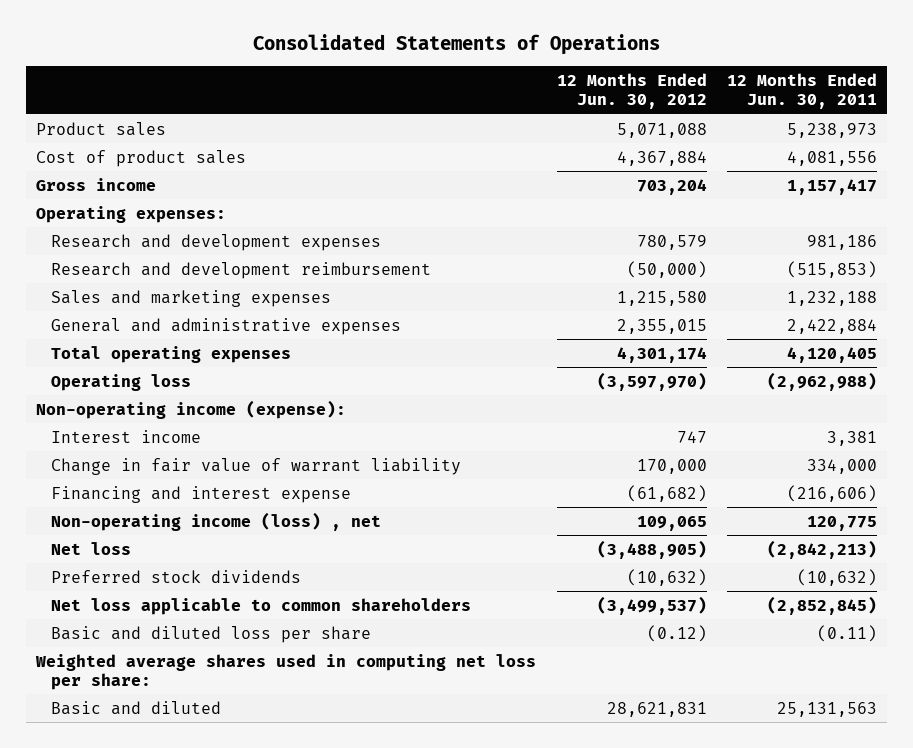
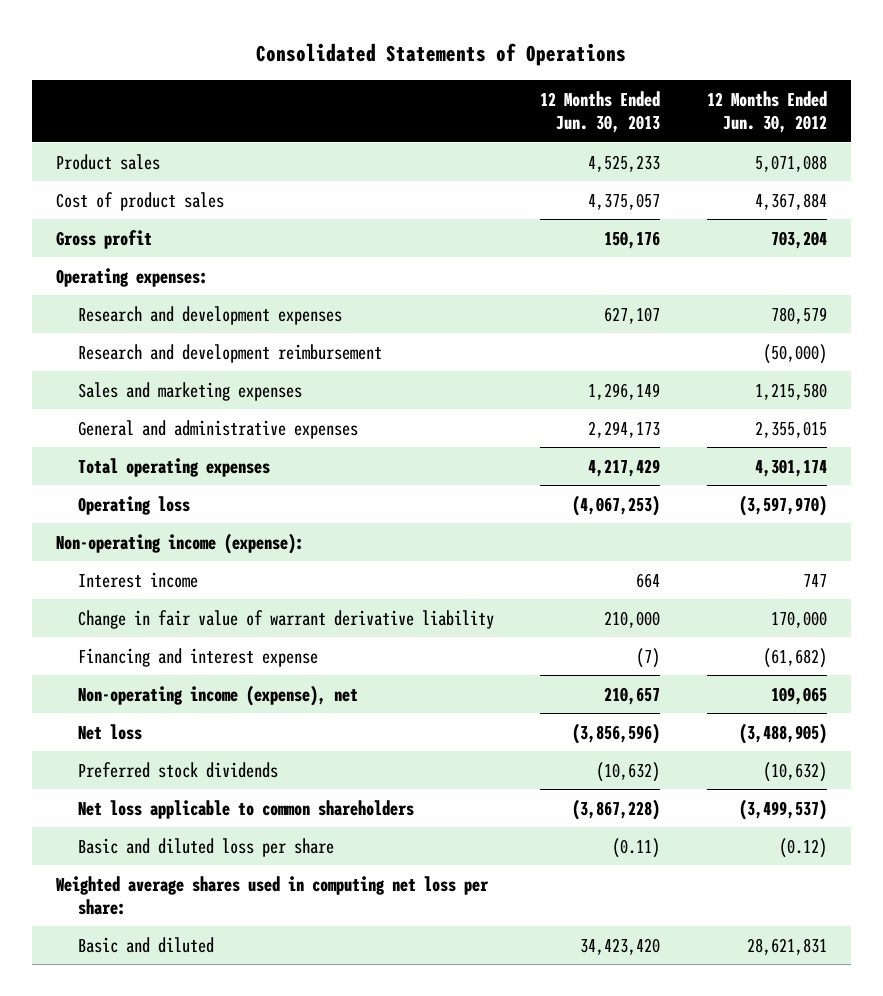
[727,72,878,110] 12 Months Ended Jun. 30, 2011 -> none
none -> [540,90,661,134] 12 Months Ended Jun. 30, 2013
[36,177,157,191] Gross income -> [55,229,152,249] Gross profit
[50,457,461,475] Change in fair value of warrant liability -> [77,609,494,629] Change in fair value of warrant derivative liability
[50,511,381,531] Non-operating income (loss) , net -> [77,684,358,706] Non-operating income (expense), net

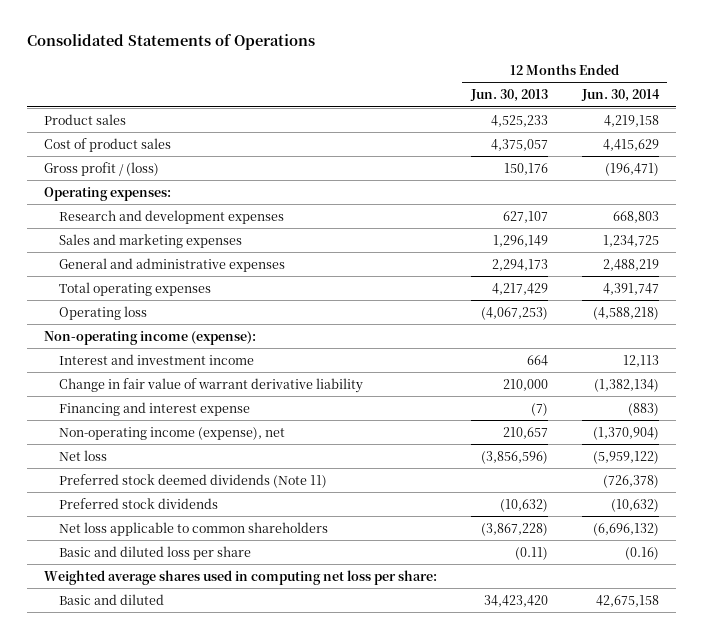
[707,90,828,134] 12 Months Ended Jun. 30, 2012 -> none
none -> [580,89,660,103] Jun. 30, 2014
[55,229,152,249] Gross profit -> [43,161,159,176] Gross profit / (loss)
[77,343,382,363] Research and development reimbursement -> none
[77,571,198,588] Interest income -> [58,353,254,365] Interest and investment income
none -> [58,473,327,488] Preferred stock deemed dividends (Note 11)

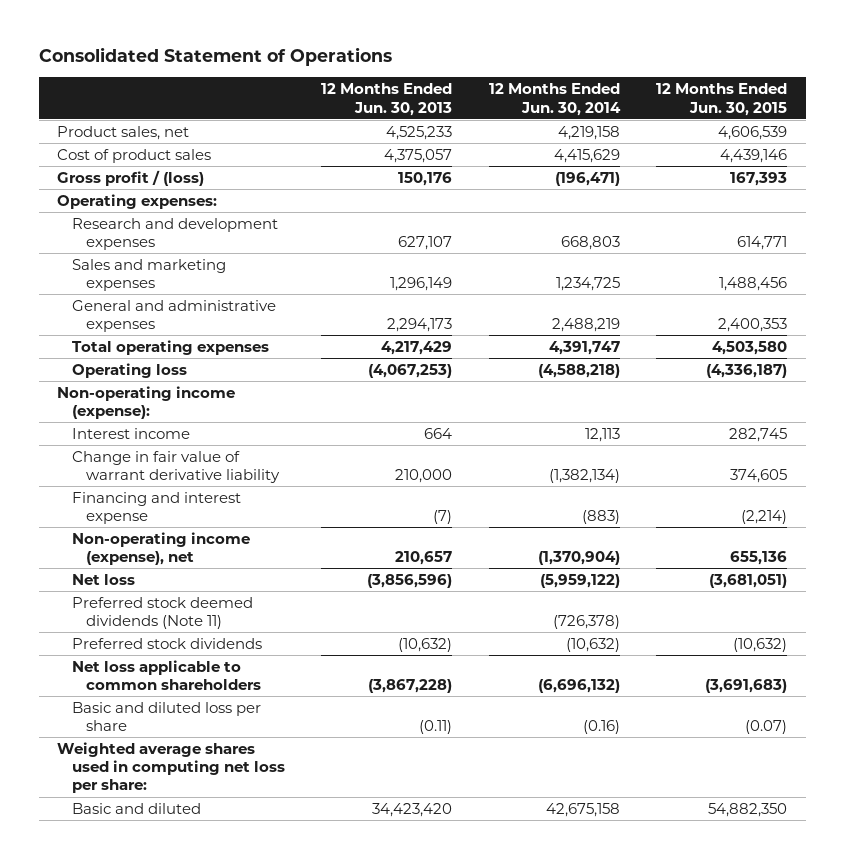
[26,34,315,51] Consolidated Statements of Operations -> [38,47,392,67] Consolidated Statement of Operations
none -> [656,83,788,116] 12 Months Ended Jun. 30, 2015
[43,113,126,125] Product sales -> [57,125,190,140] Product sales, net
[58,353,254,365] Interest and investment income -> [71,427,190,439] Interest income

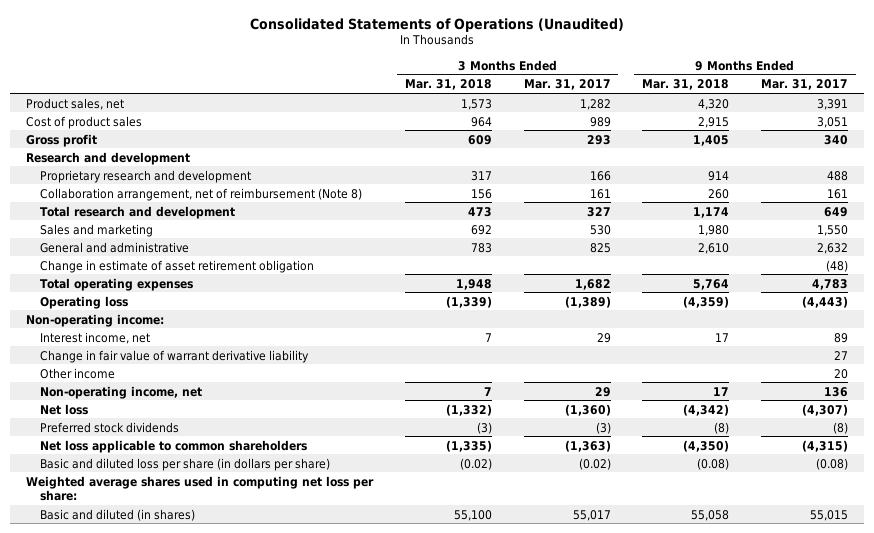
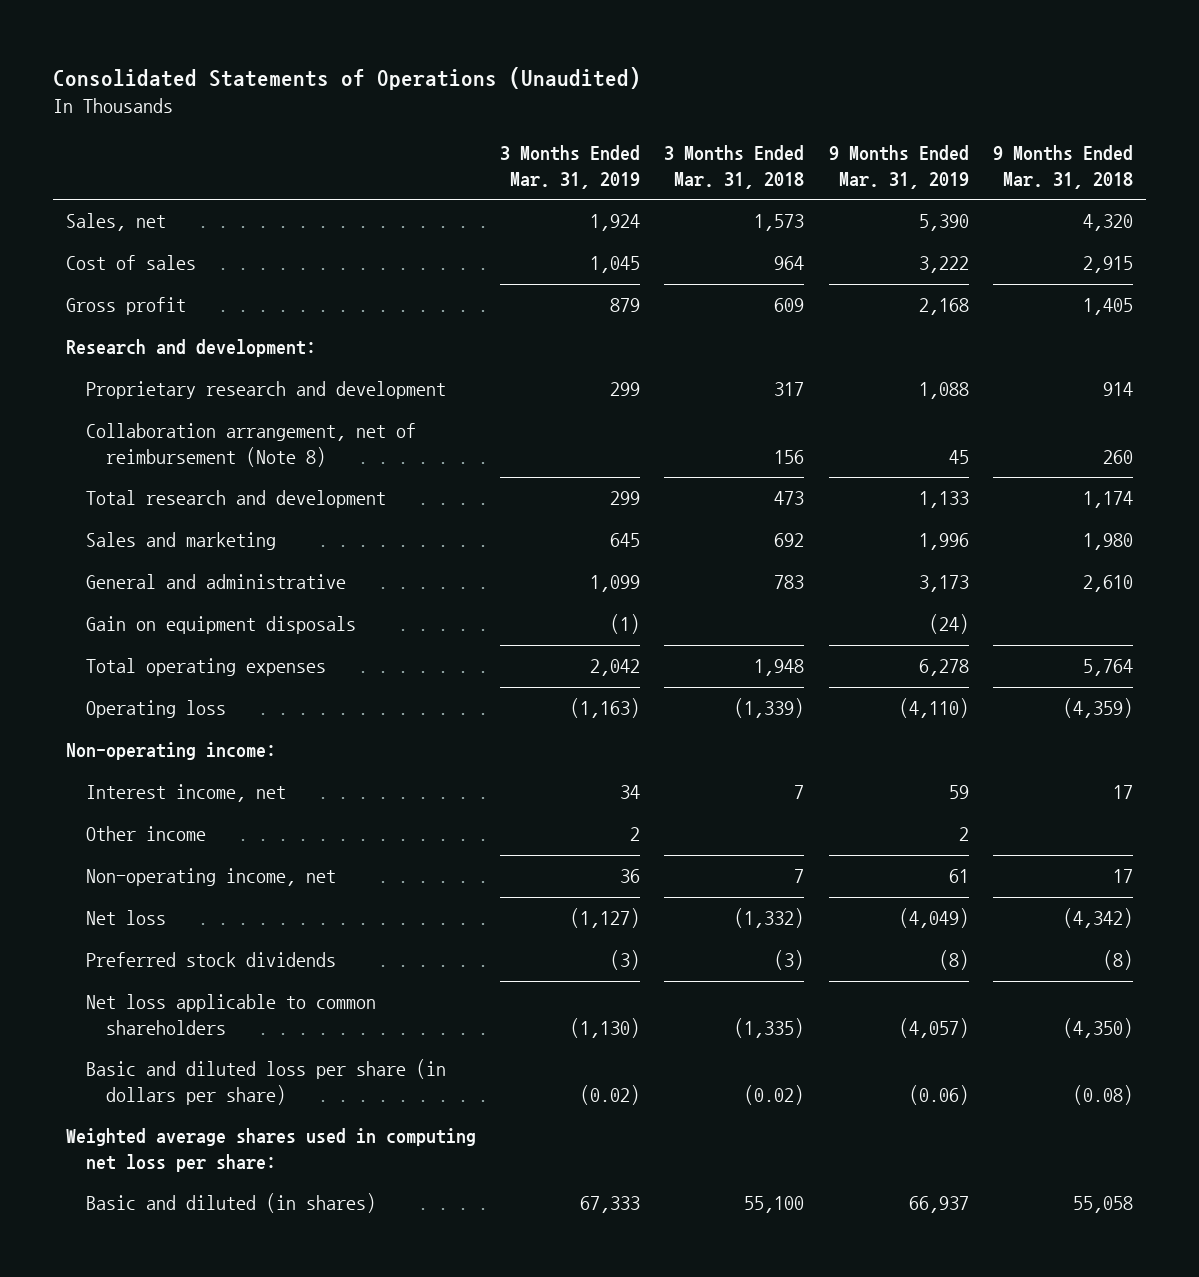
[523,79,611,91] Mar. 31, 2017 -> none
[760,79,848,91] Mar. 31, 2017 -> none
none -> [500,145,641,189] 3 Months Ended Mar. 31, 2019
none -> [828,145,969,189] 9 Months Ended Mar. 31, 2019
[26,97,125,110] Product sales, net -> [65,213,166,232] Sales, net
[26,115,143,129] Cost of product sales -> [65,255,196,271] Cost of sales
[26,151,191,165] Research and development -> [65,339,316,358] Research and development:
[40,259,315,273] Change in estimate of asset retirement obligation -> none
none -> [85,616,356,635] Gain on equipment disposals
[40,349,310,363] Change in fair value of warrant derivative liability -> none

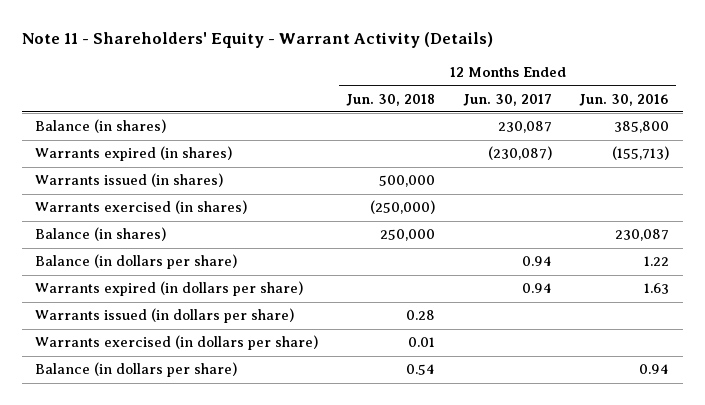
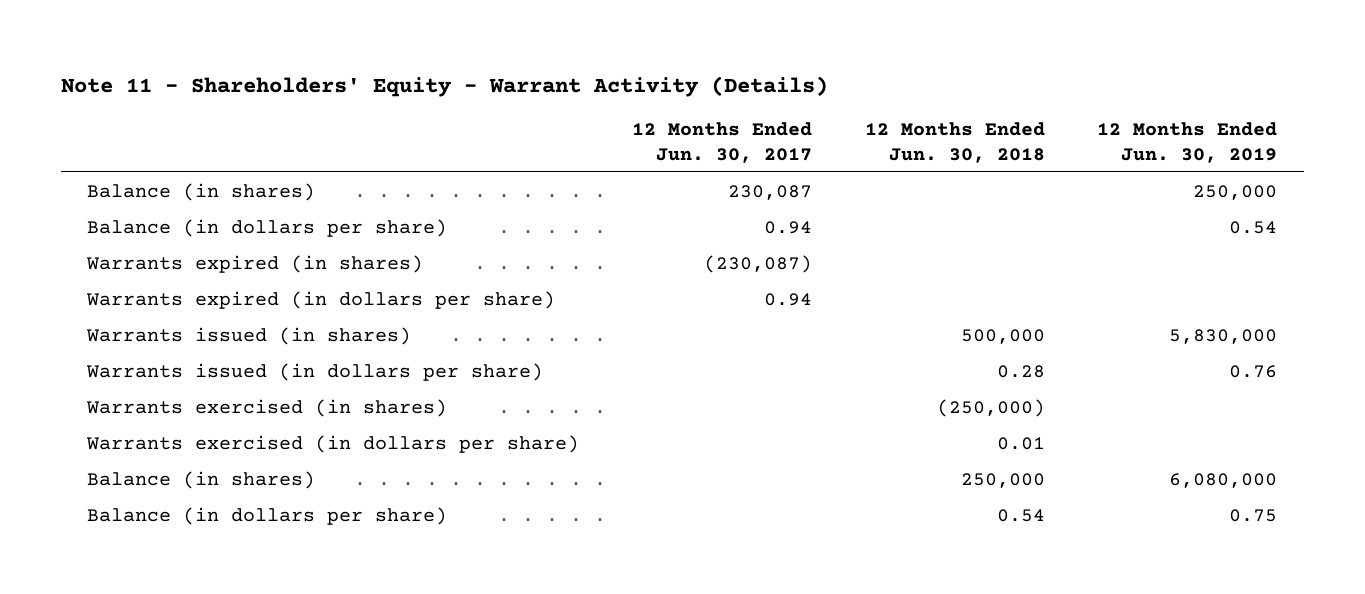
[579,93,670,106] Jun. 30, 2016 -> none
none -> [1097,121,1278,163] 12 Months Ended Jun. 30, 2019
[35,146,233,162] Warrants expired (in shares) -> [86,254,424,273] Warrants expired (in shares)
[35,173,224,188] Warrants issued (in shares) -> [86,326,412,345] Warrants issued (in shares)
[35,200,248,215] Warrants exercised (in shares) -> [86,398,448,417] Warrants exercised (in shares)
[35,227,167,242] Balance (in shares) -> [87,470,316,489] Balance (in shares)

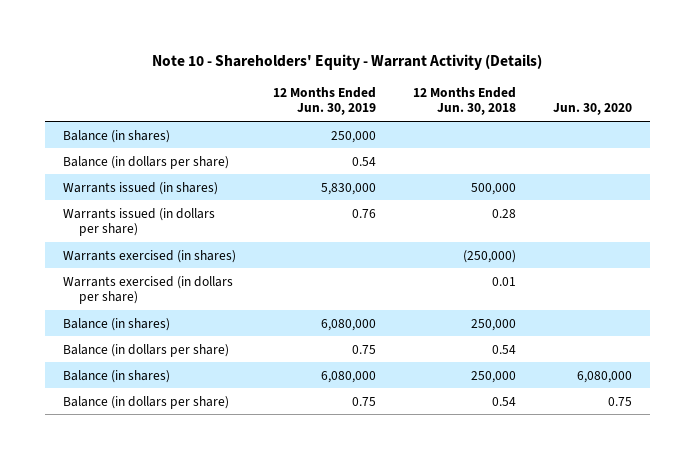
[60,75,828,97] Note 11 - Shareholders' Equity - Warrant Activity (Details) -> [152,53,543,70] Note 10 - Shareholders' Equity - Warrant Activity (Details)
[631,121,812,163] 12 Months Ended Jun. 30, 2017 -> none
none -> [552,103,632,116] Jun. 30, 2020
[86,254,424,273] Warrants expired (in shares) -> none
[86,290,556,309] Warrants expired (in dollars per share) -> none
none -> [63,369,171,383] Balance (in shares)
none -> [63,395,230,409] Balance (in dollars per share)

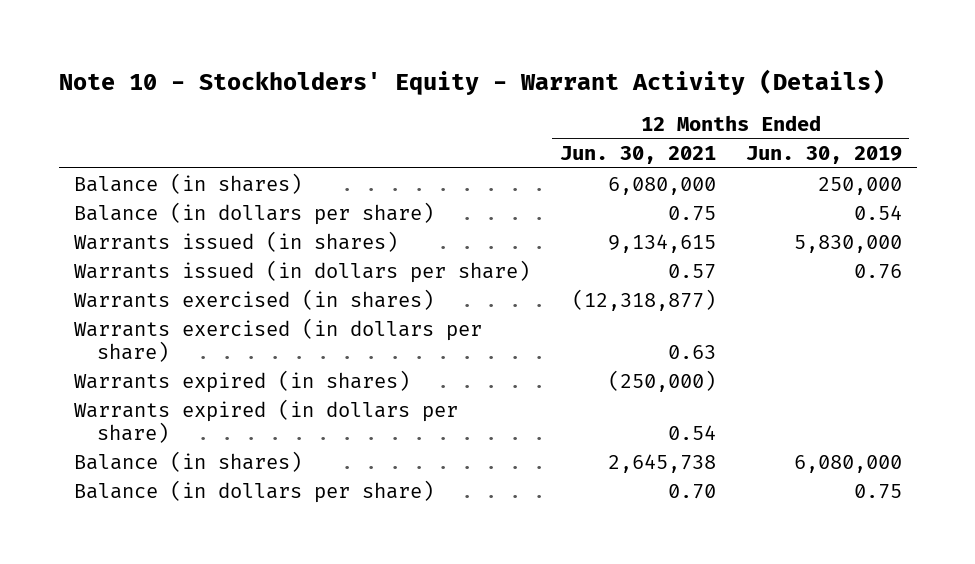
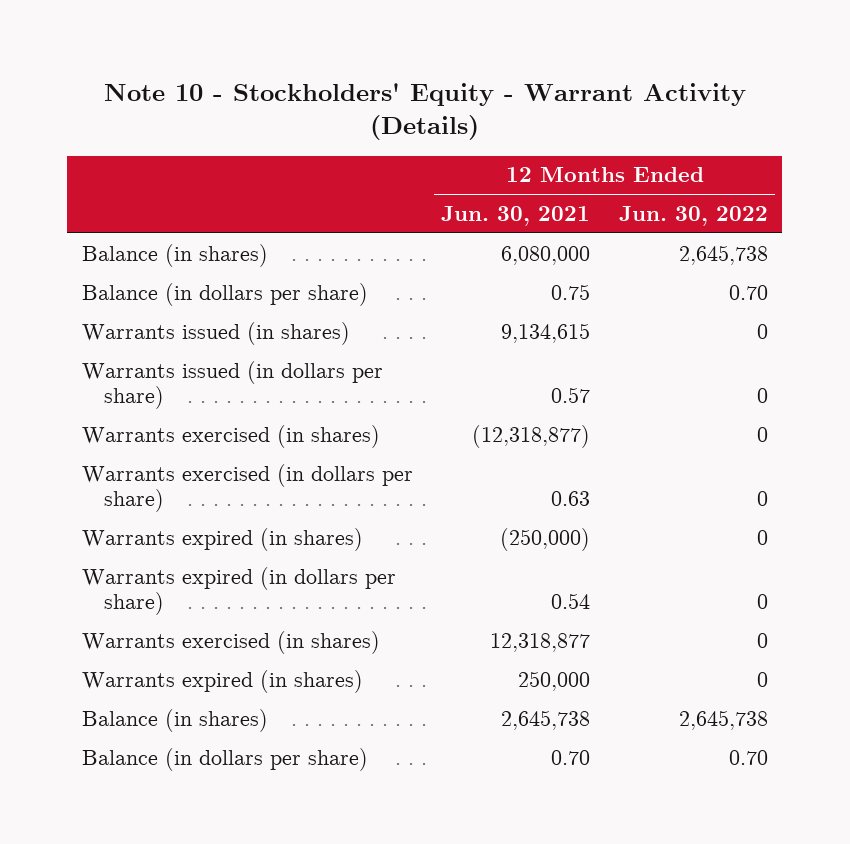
[745,146,902,165] Jun. 30, 2019 -> none
none -> [618,205,768,226] Jun. 30, 2022
none -> [81,630,380,654] Warrants exercised (in shares)
none -> [81,669,363,693] Warrants expired (in shares)

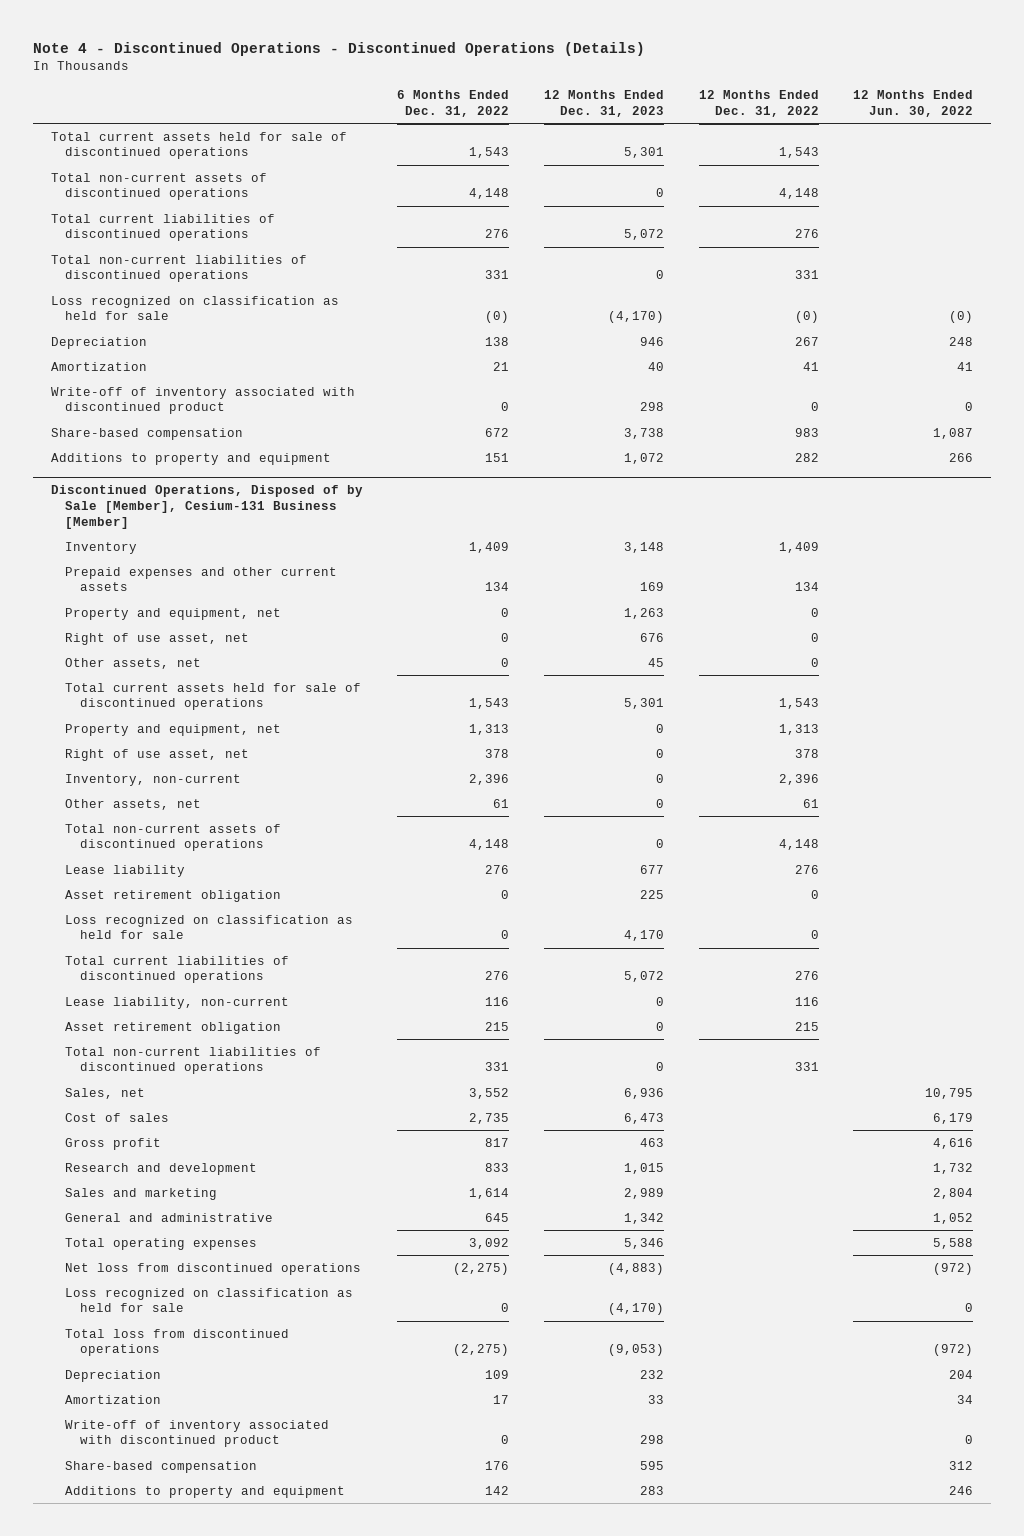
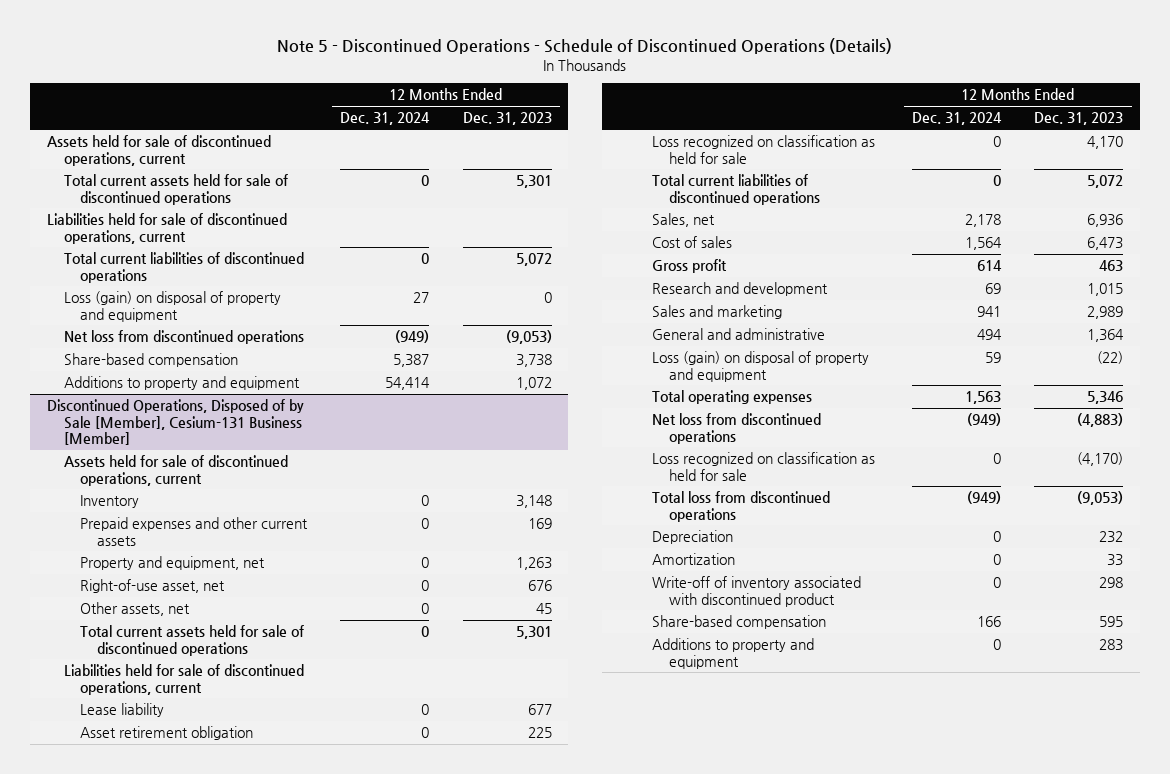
[33,41,646,56] Note 4 - Discontinued Operations - Discontinued Operations (Details) -> [277,38,893,55] Note 5 - Discontinued Operations - Schedule of Discontinued Operations (Details)
[397,89,510,117] 6 Months Ended Dec. 31, 2022 -> none
[698,89,819,117] 12 Months Ended Dec. 31, 2022 -> none
[853,89,974,117] 12 Months Ended Jun. 30, 2022 -> none
none -> [340,112,431,126] Dec. 31, 2024
none -> [46,135,271,166] Assets held for sale of discontinued operations, current
[50,172,267,201] Total non-current assets of discontinued operations -> none
none -> [46,213,287,244] Liabilities held for sale of discontinued operations, current
[50,254,307,283] Total non-current liabilities of discontinued operations -> none
[50,295,339,321] Loss recognized on classification as held for sale -> none
[50,336,147,349] Depreciation -> none
[50,361,147,371] Amortization -> none
[50,386,355,415] Write-off of inventory associated with discontinued product -> none
none -> [63,291,281,322] Loss (gain) on disposal of property and equipment
none -> [63,330,304,345] Net loss from discontinued operations
none -> [63,455,288,486] Assets held for sale of discontinued operations, current
[65,632,250,645] Right of use asset, net -> [80,579,226,594] Right-of-use asset, net
[65,723,282,736] Property and equipment, net -> none
[65,748,250,761] Right of use asset, net -> none
[65,773,242,786] Inventory, non-current -> none
[65,798,202,810] Other assets, net -> none
[65,823,282,852] Total non-current assets of discontinued operations -> none
none -> [63,664,304,695] Liabilities held for sale of discontinued operations, current
[65,996,290,1009] Lease liability, non-current -> none
[65,1021,282,1034] Asset retirement obligation -> none
[65,1046,322,1075] Total non-current liabilities of discontinued operations -> none
[623,1212,664,1224] 1,342 -> [1087,329,1125,343] 1,364
none -> [652,351,870,382] Loss (gain) on disposal of property and equipment

